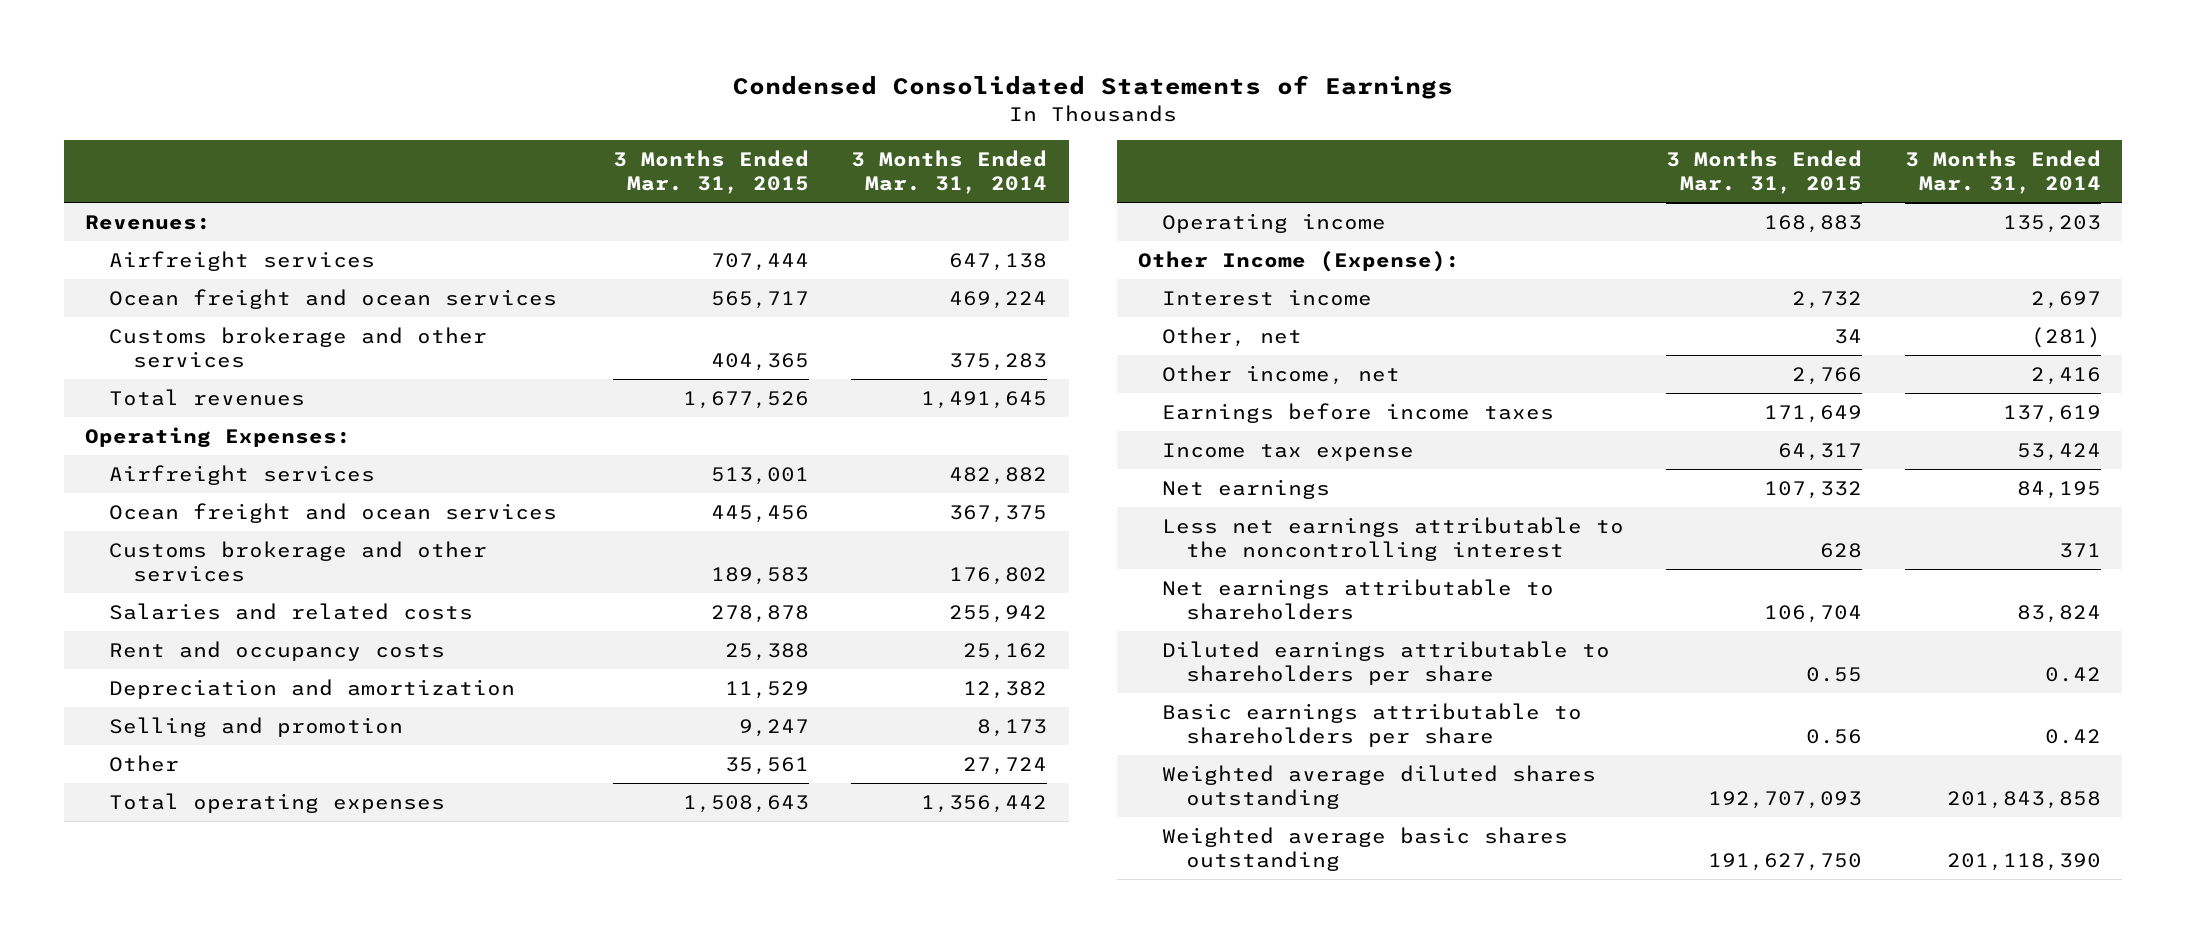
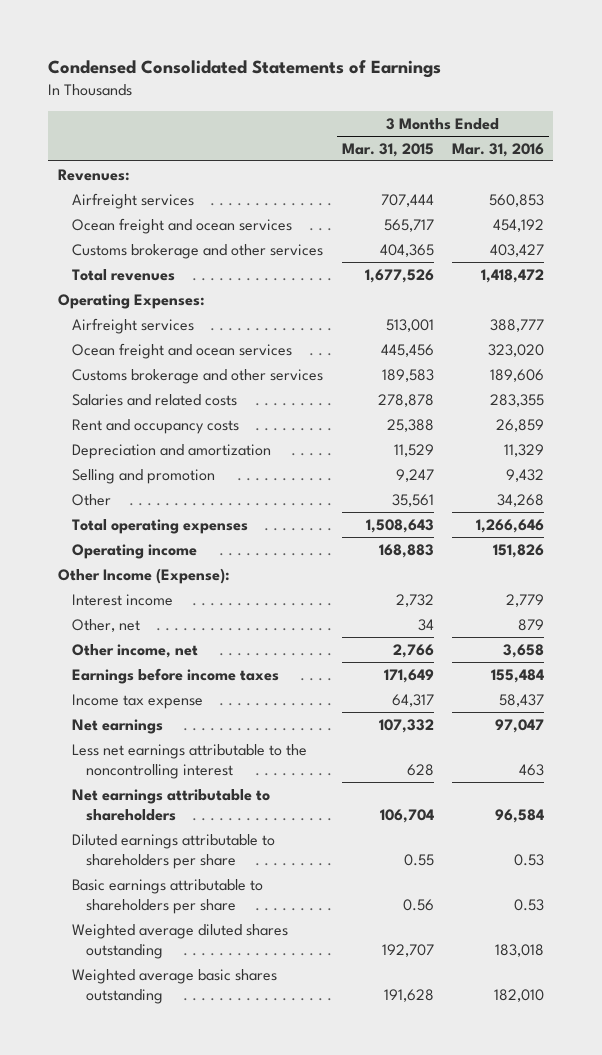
[851,150,1048,195] 3 Months Ended Mar. 31, 2014 -> none
none -> [452,142,545,157] Mar. 31, 2016
[1708,790,1863,809] 192,707,093 -> [381,943,434,957] 192,707
[1708,852,1863,871] 191,627,750 -> [383,988,434,1002] 191,628

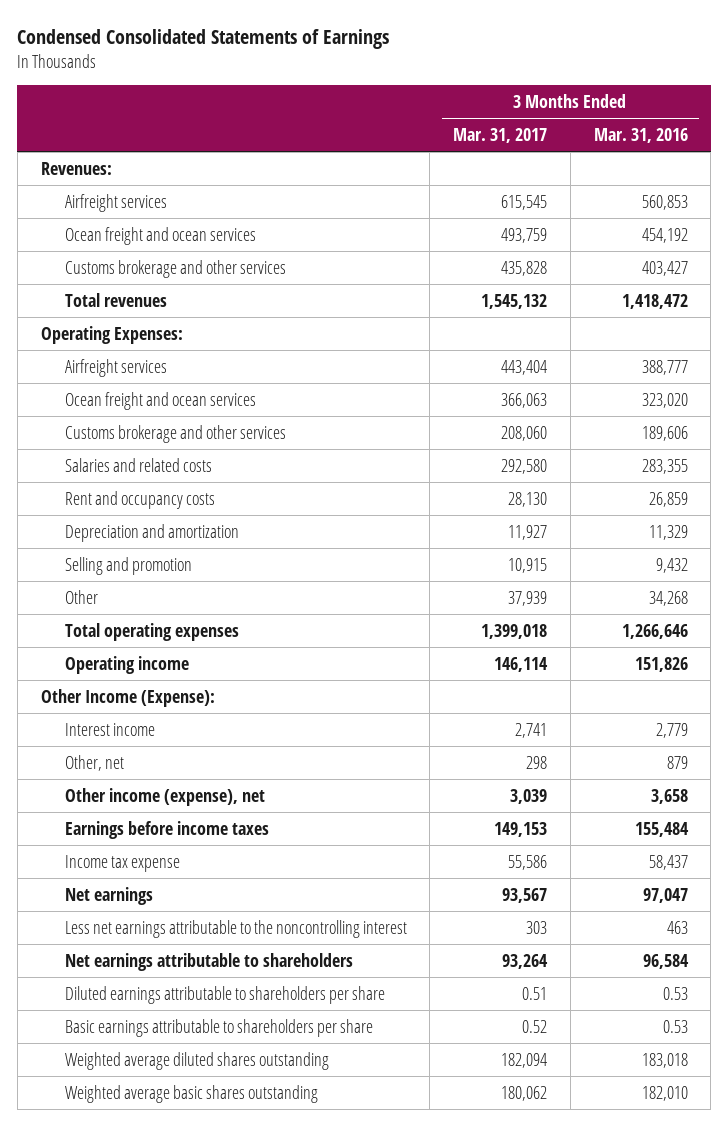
[341,142,434,157] Mar. 31, 2015 -> none
none -> [453,127,548,143] Mar. 31, 2017
[71,643,198,658] Other income, net -> [64,787,265,806] Other income (expense), net

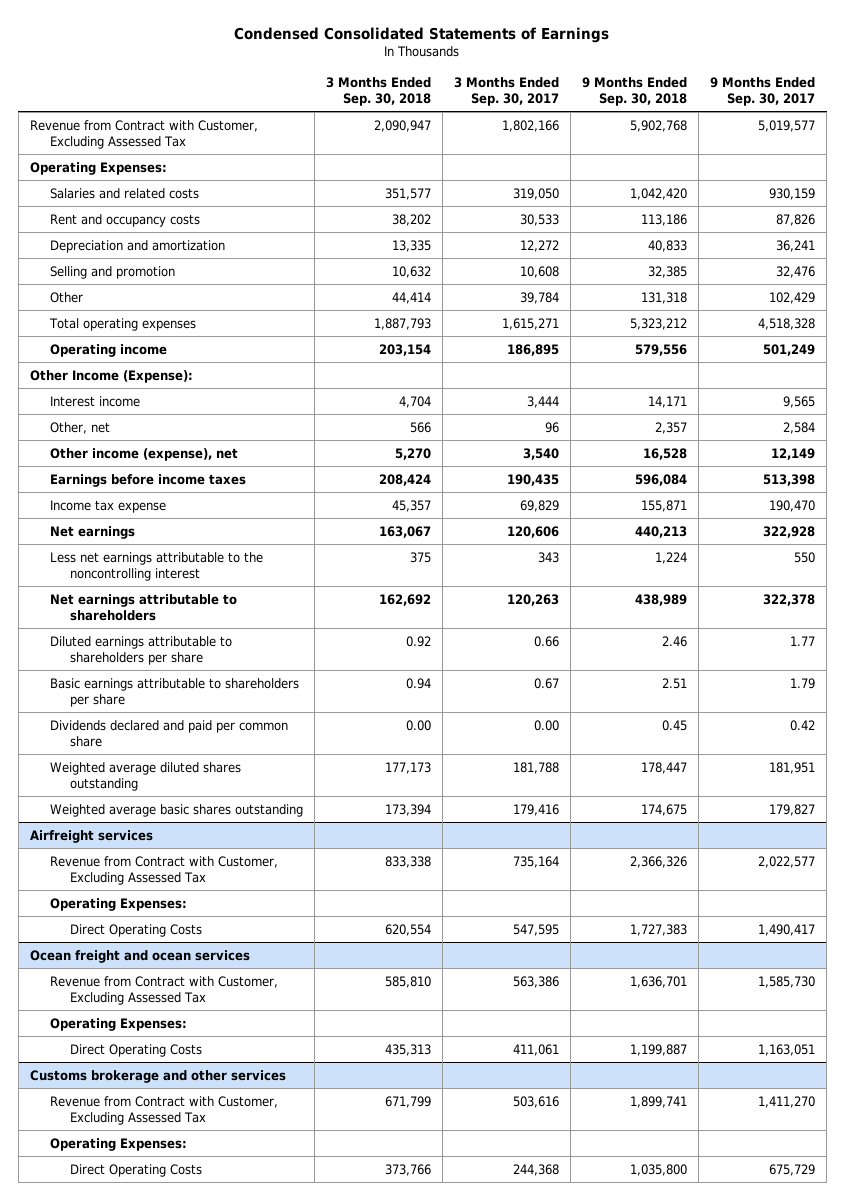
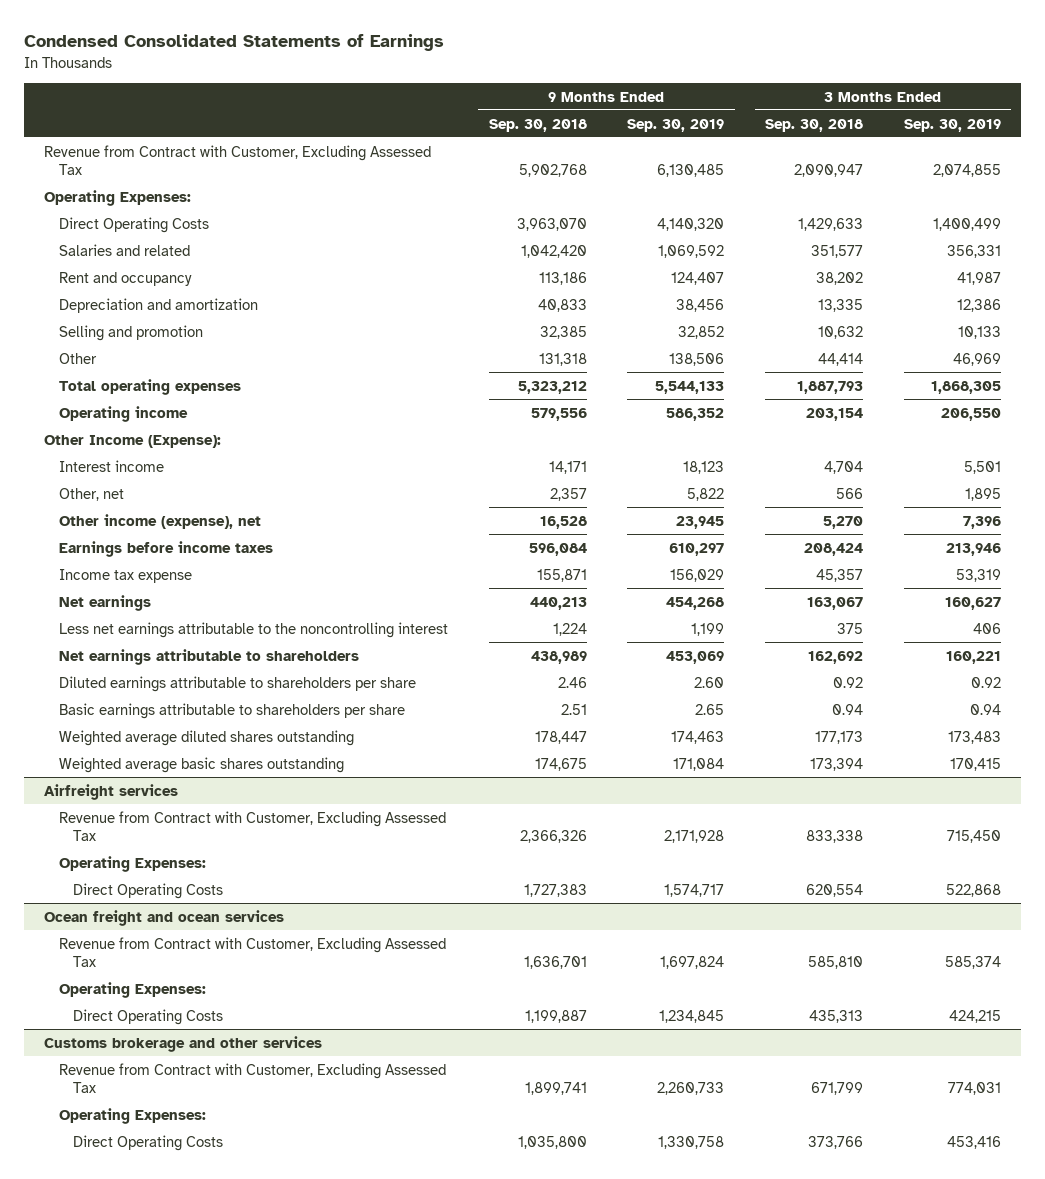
[454,76,560,107] 3 Months Ended Sep. 30, 2017 -> none
[710,76,816,107] 9 Months Ended Sep. 30, 2017 -> none
none -> [627,118,725,132] Sep. 30, 2019
none -> [903,118,1001,132] Sep. 30, 2019
none -> [58,216,209,233] Direct Operating Costs
[50,187,200,199] Salaries and related costs -> [58,243,190,256] Salaries and related
[50,213,201,227] Rent and occupancy costs -> [58,271,192,286] Rent and occupancy
[50,719,289,747] Dividends declared and paid per common share -> none

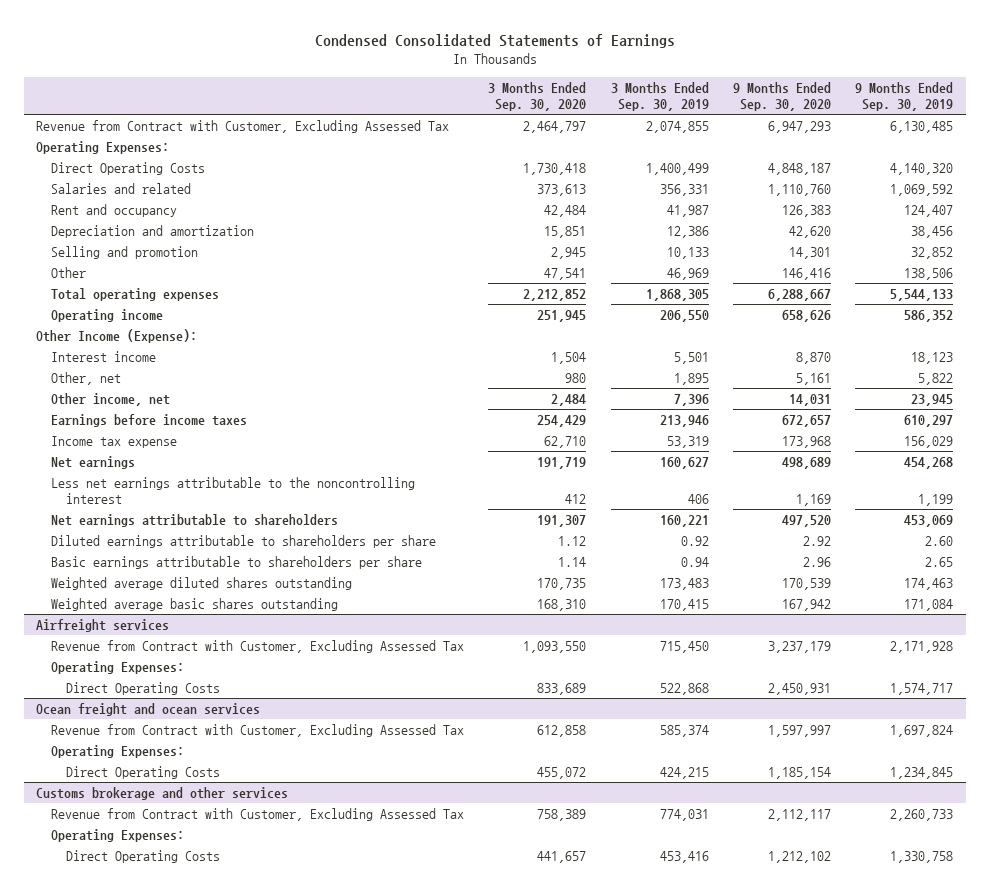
[488,118,587,132] Sep. 30, 2018 -> none
[765,118,864,132] Sep. 30, 2018 -> none
none -> [488,81,587,111] 3 Months Ended Sep. 30, 2020
none -> [733,81,832,111] 9 Months Ended Sep. 30, 2020
[58,513,261,529] Other income (expense), net -> [50,393,170,407] Other income, net

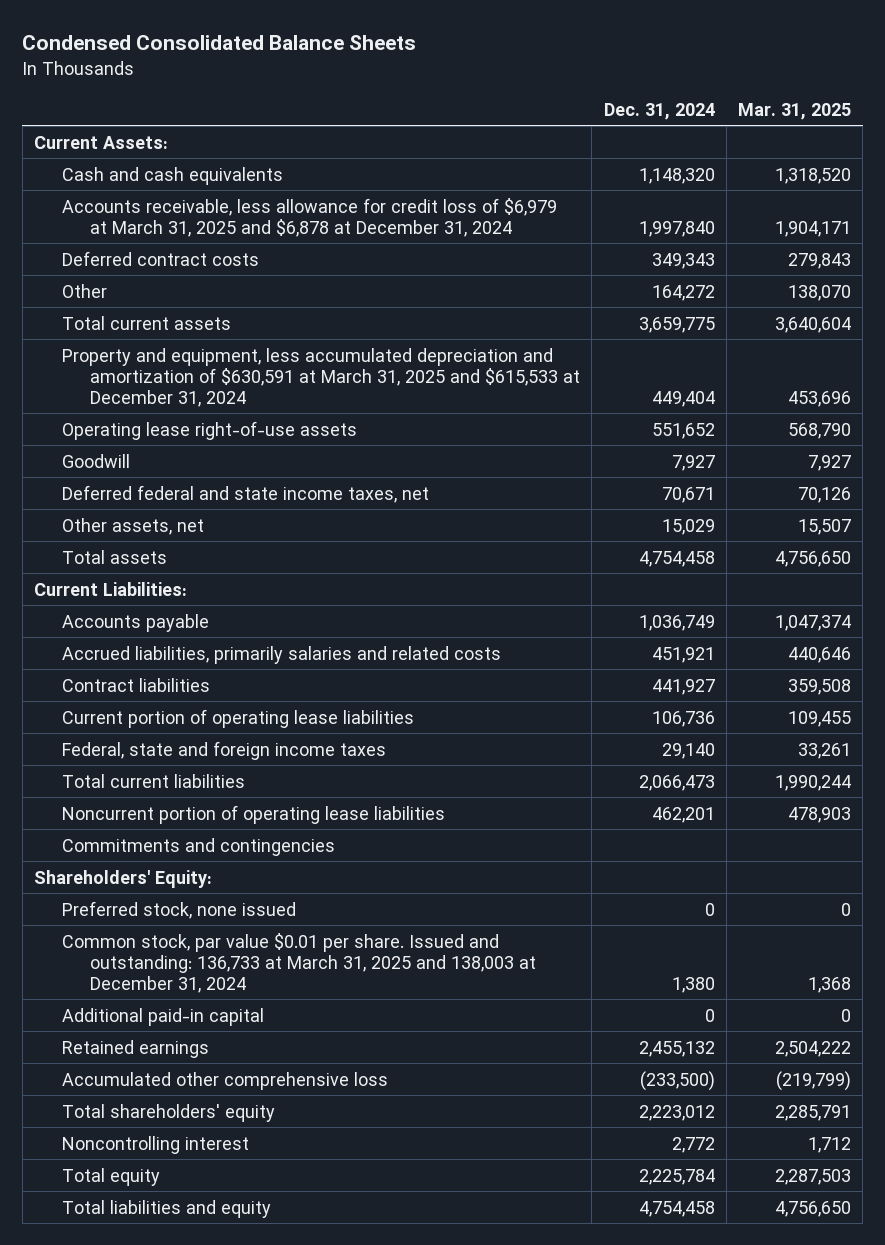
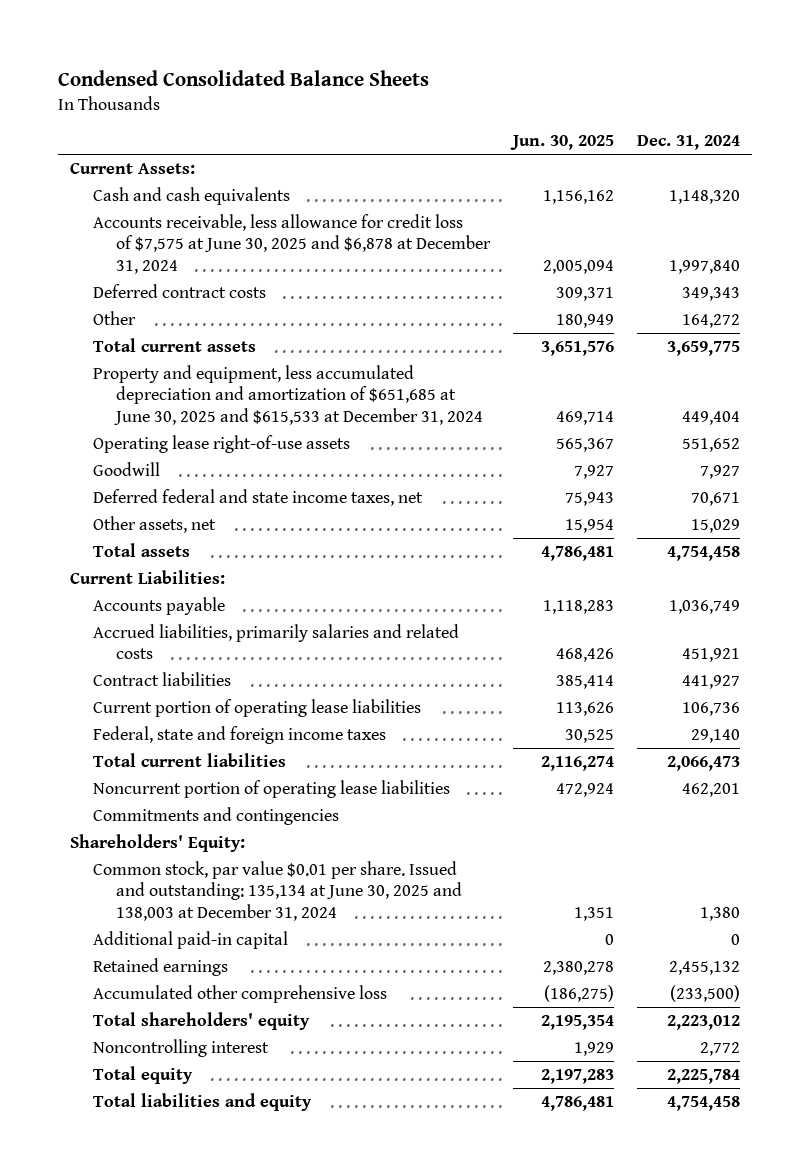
[738,102,852,120] Mar. 31, 2025 -> none
none -> [510,135,615,151] Jun. 30, 2025
[62,197,558,237] Accounts receivable, less allowance for credit loss of $6,979 at March 31, 2025 and $6,878 at December 31, 2024 -> [92,214,492,274] Accounts receivable, less allowance for credit loss of $7,575 at June 30, 2025 and $6,878 at December 31, 2024
[62,347,581,407] Property and equipment, less accumulated depreciation and amortization of $630,591 at March 31, 2025 and $615,533 at December 31, 2024 -> [92,365,484,425] Property and equipment, less accumulated depreciation and amortization of $651,685 at June 30, 2025 and $615,533 at December 31, 2024
[62,900,297,919] Preferred stock, none issued -> none
[62,932,537,993] Common stock, par value $0.01 per share. Issued and outstanding: 136,733 at March 31, 2025 and 138,003 at December 31, 2024 -> [92,861,463,921] Common stock, par value $0.01 per share. Issued and outstanding: 135,134 at June 30, 2025 and 138,003 at December 31, 2024

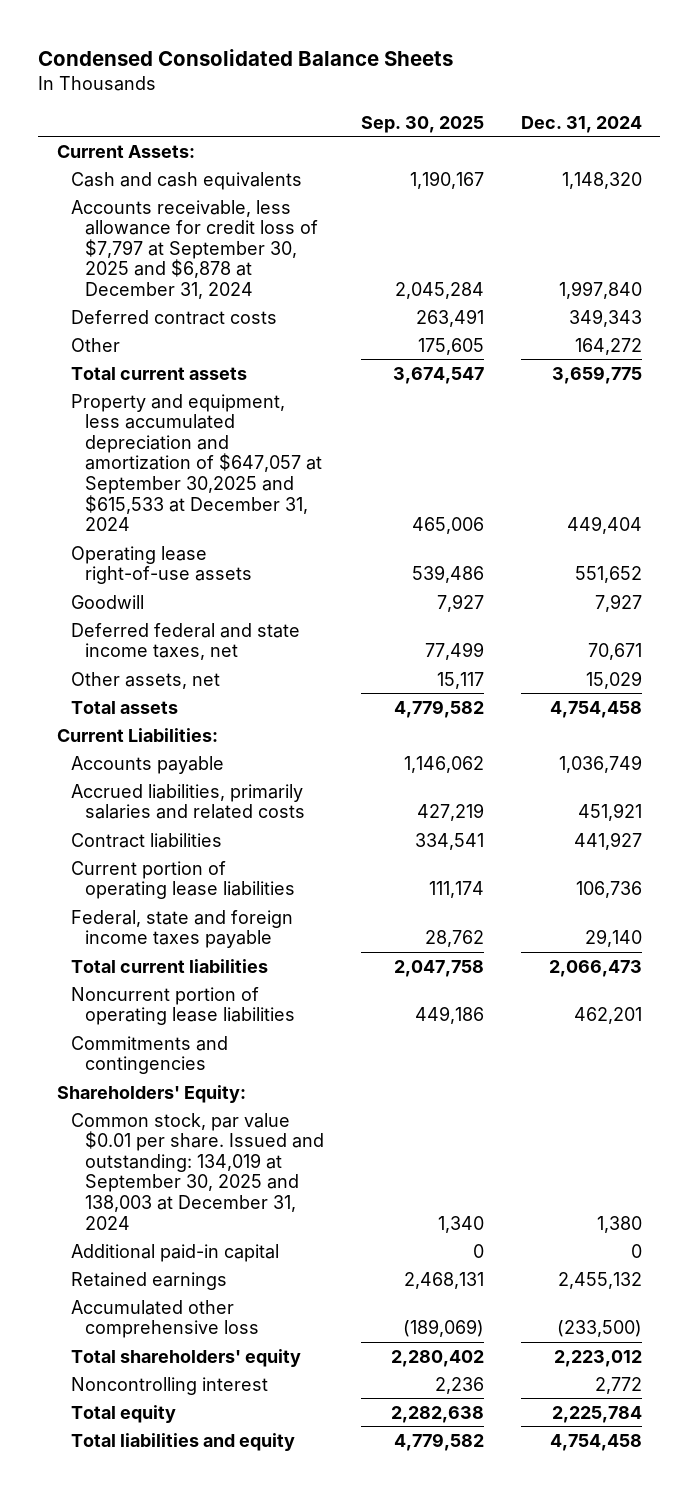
[510,135,615,151] Jun. 30, 2025 -> none
none -> [361,115,485,133] Sep. 30, 2025
[92,214,492,274] Accounts receivable, less allowance for credit loss of $7,575 at June 30, 2025 and $6,878 at December 31, 2024 -> [71,199,319,299] Accounts receivable, less allowance for credit loss of $7,797 at September 30, 2025 and $6,878 at December 31, 2024
[92,365,484,425] Property and equipment, less accumulated depreciation and amortization of $651,685 at June 30, 2025 and $615,533 at December 31, 2024 -> [71,393,323,532] Property and equipment, less accumulated depreciation and amortization of $647,057 at September 30,2025 and $615,533 at December 31, 2024
[92,726,386,745] Federal, state and foreign income taxes -> [71,909,294,949] Federal, state and foreign income taxes payable
[92,861,463,921] Common stock, par value $0.01 per share. Issued and outstanding: 135,134 at June 30, 2025 and 138,003 at December 31, 2024 -> [71,1112,325,1230] Common stock, par value $0.01 per share. Issued and outstanding: 134,019 at September 30, 2025 and 138,003 at December 31, 2024

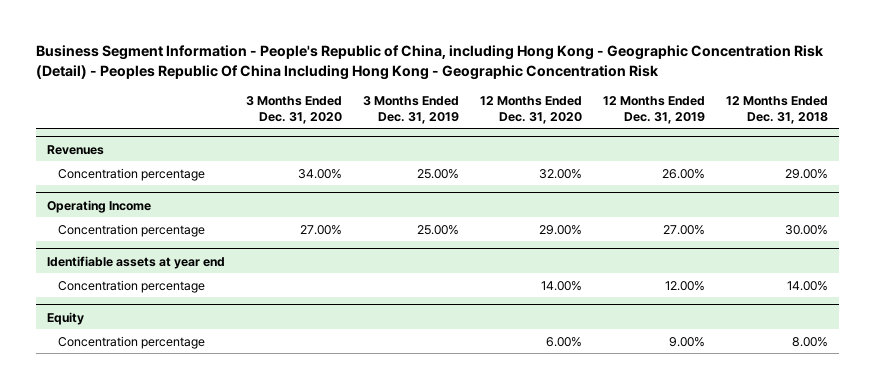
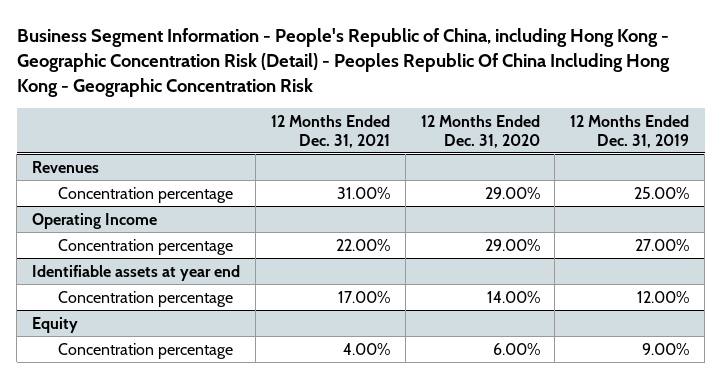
[245,95,342,124] 3 Months Ended Dec. 31, 2020 -> none
[362,95,459,124] 3 Months Ended Dec. 31, 2019 -> none
[726,95,829,124] 12 Months Ended Dec. 31, 2018 -> none
none -> [270,114,390,148] 12 Months Ended Dec. 31, 2021
[538,168,582,179] 32.00% -> [484,186,540,199] 29.00%
[662,168,706,179] 26.00% -> [634,186,690,199] 25.00%

